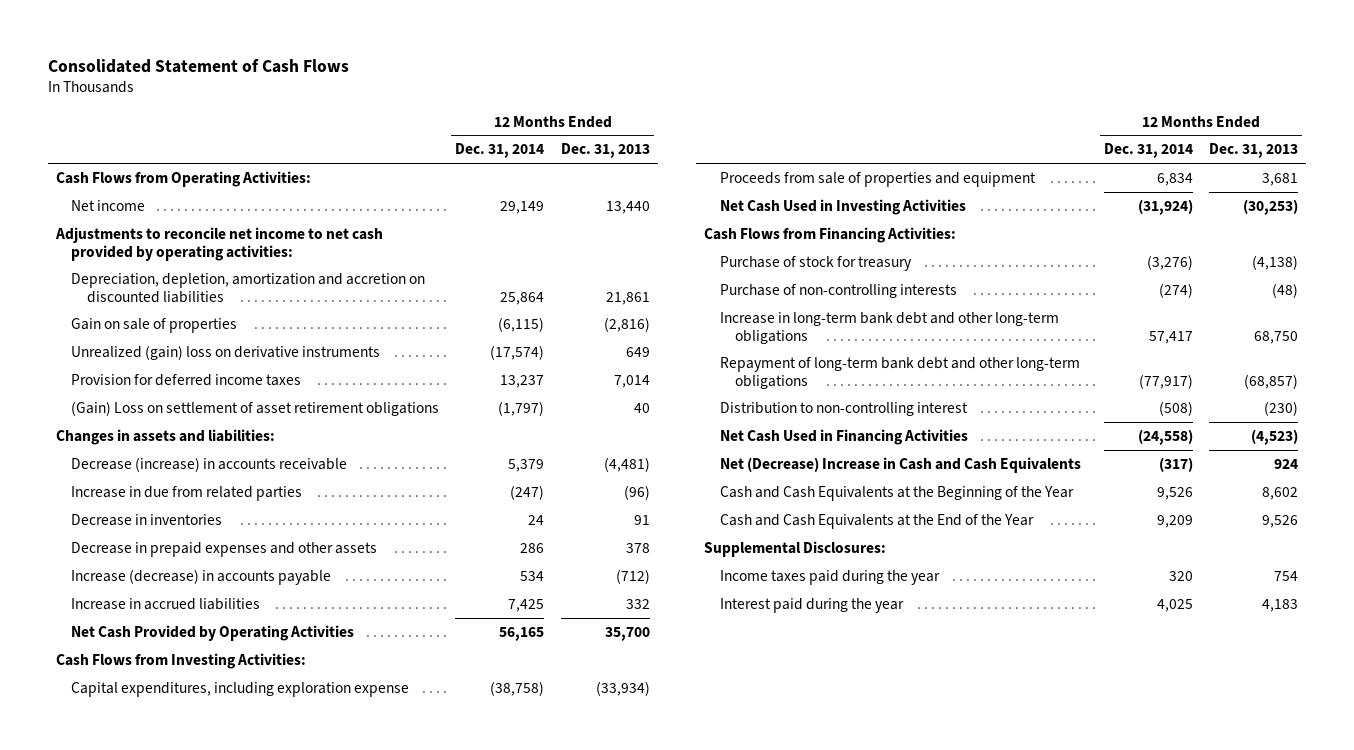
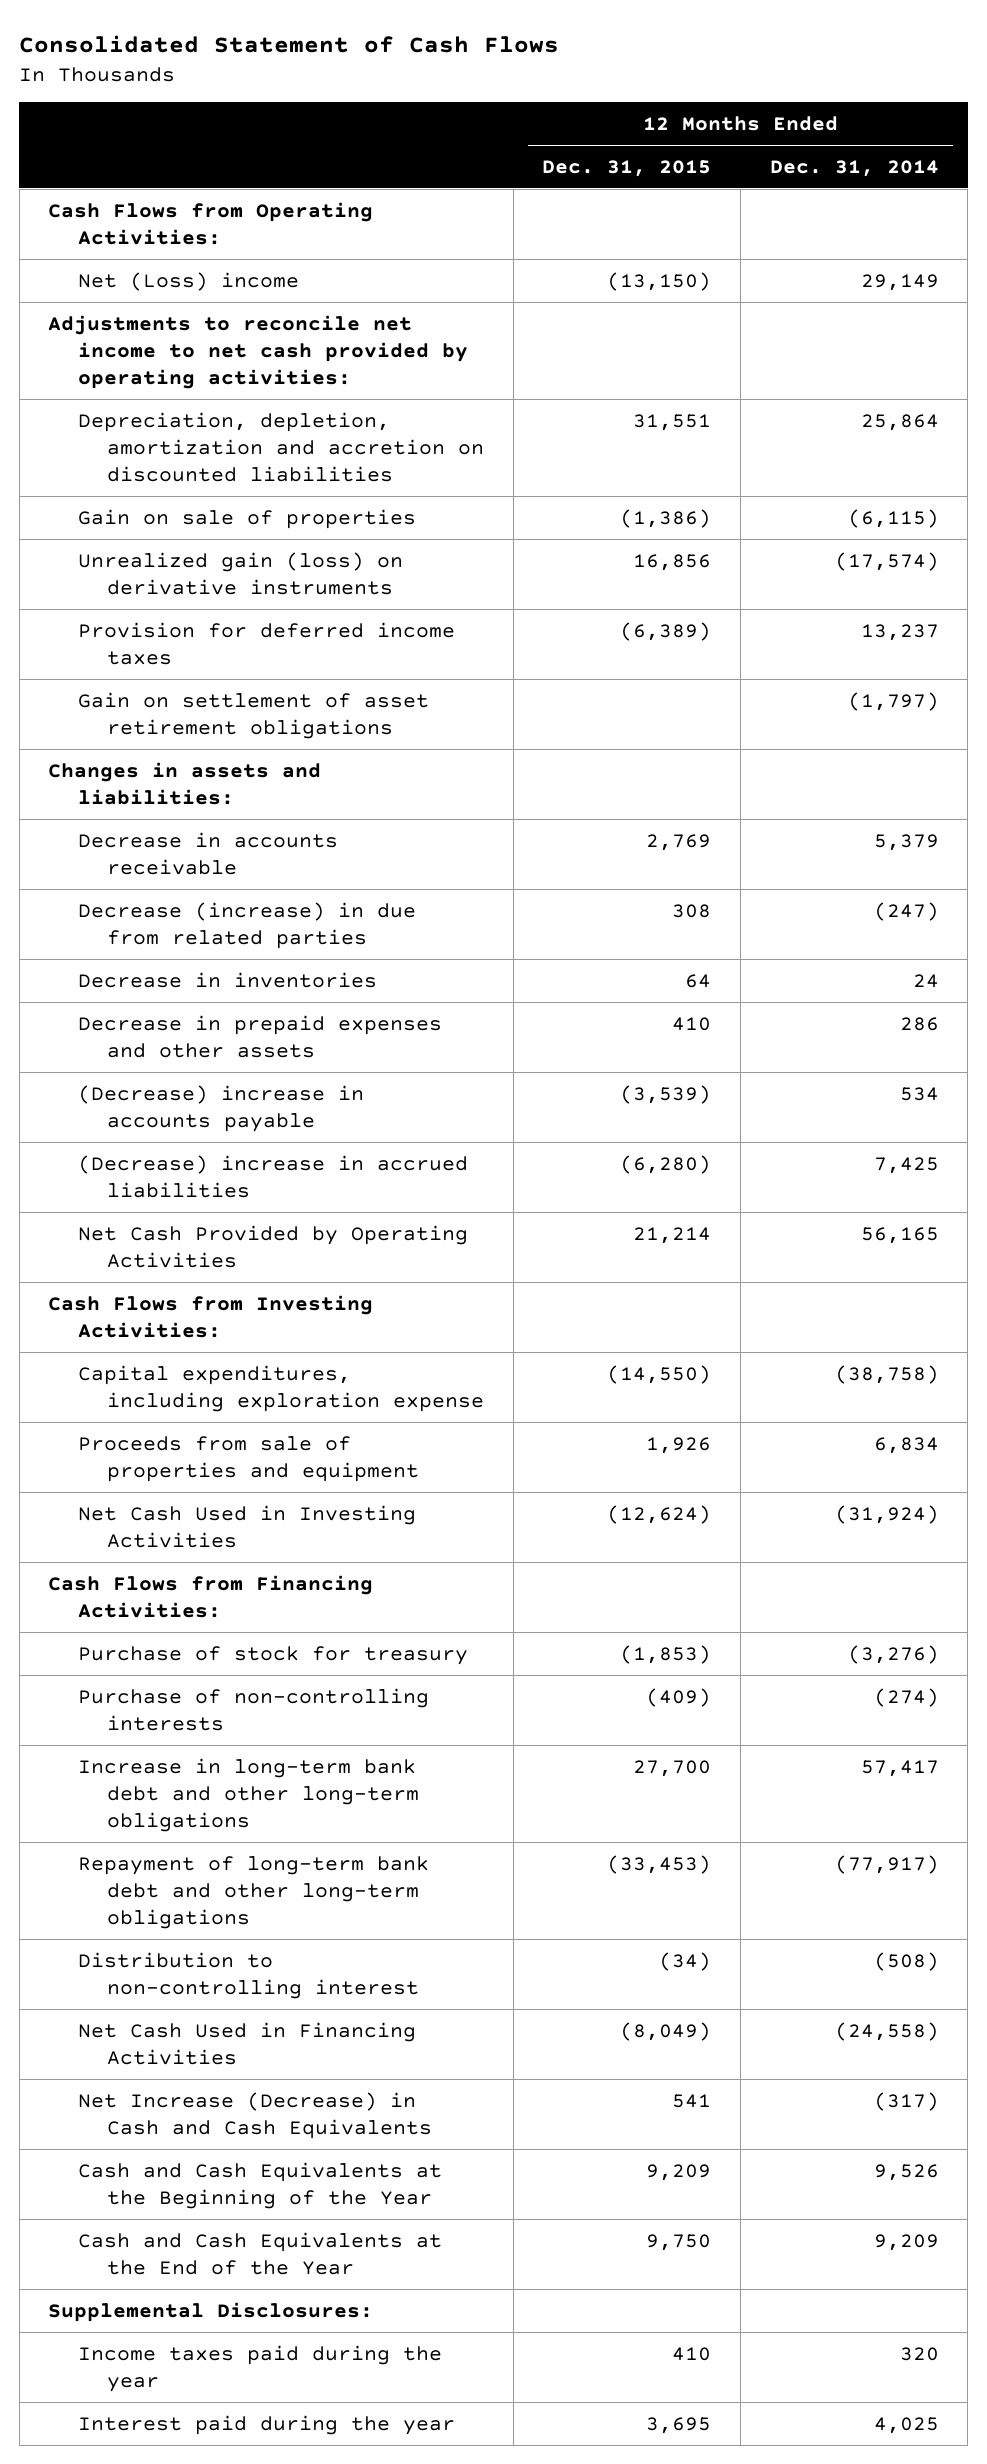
[560,143,650,159] Dec. 31, 2013 -> none
none -> [542,159,712,177] Dec. 31, 2015
[71,199,146,211] Net income -> [77,271,299,291] Net (Loss) income
[71,344,381,360] Unrealized (gain) loss on derivative instruments -> [77,551,403,595] Unrealized gain (loss) on derivative instruments
[71,400,440,416] (Gain) Loss on settlement of asset retirement obligations -> [77,691,429,739] Gain on settlement of asset retirement obligations
[71,456,348,472] Decrease (increase) in accounts receivable -> [77,831,338,875] Decrease in accounts receivable
[71,485,303,501] Increase in due from related parties -> [77,901,416,949] Decrease (increase) in due from related parties
[71,568,332,585] Increase (decrease) in accounts payable -> [77,1084,364,1132] (Decrease) increase in accounts payable
[71,597,261,610] Increase in accrued liabilities -> [77,1154,468,1198] (Decrease) increase in accrued liabilities
[719,456,1081,473] Net (Decrease) Increase in Cash and Cash Equivalents -> [77,2091,433,2139] Net Increase (Decrease) in Cash and Cash Equivalents

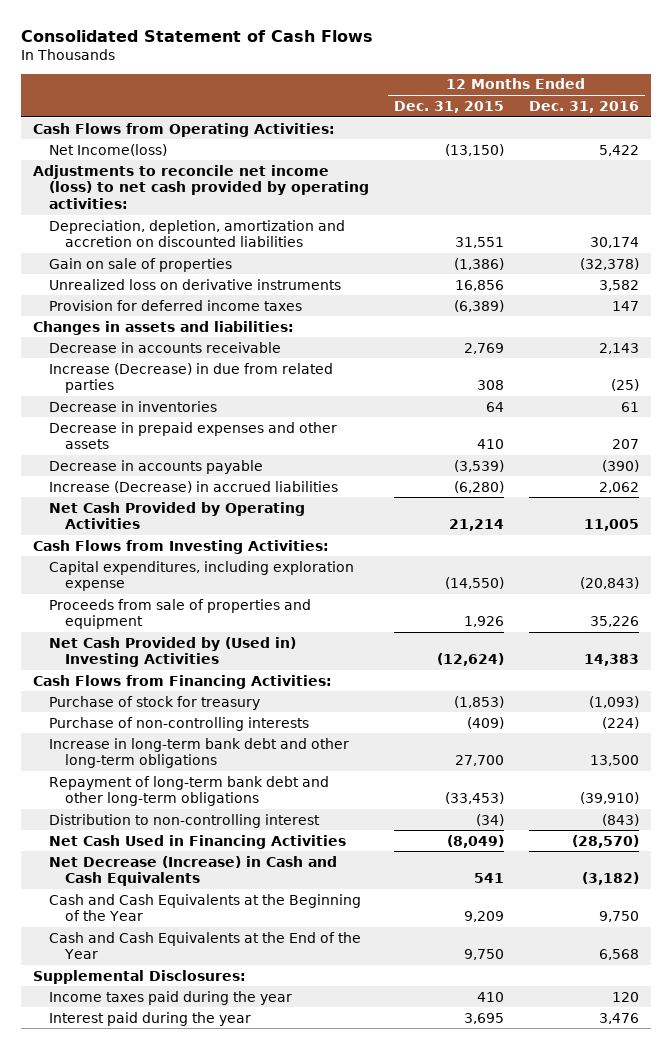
[769,159,939,177] Dec. 31, 2014 -> none
none -> [528,100,639,113] Dec. 31, 2016
[77,271,299,291] Net (Loss) income -> [49,143,168,156] Net Income(loss)
[48,314,468,389] Adjustments to reconcile net income to net cash provided by operating activities: -> [32,164,370,209] Adjustments to reconcile net income (loss) to net cash provided by operating activities:
[77,551,403,595] Unrealized gain (loss) on derivative instruments -> [49,278,342,290] Unrealized loss on derivative instruments
[77,691,429,739] Gain on settlement of asset retirement obligations -> none
[77,901,416,949] Decrease (increase) in due from related parties -> [49,362,334,394] Increase (Decrease) in due from related parties
[77,1084,364,1132] (Decrease) increase in accounts payable -> [49,459,264,474] Decrease in accounts payable
[77,1154,468,1198] (Decrease) increase in accrued liabilities -> [49,480,339,493] Increase (Decrease) in accrued liabilities
[77,1504,416,1548] Net Cash Used in Investing Activities -> [49,636,297,668] Net Cash Provided by (Used in) Investing Activities
[77,2091,433,2139] Net Increase (Decrease) in Cash and Cash Equivalents -> [49,855,338,887] Net Decrease (Increase) in Cash and Cash Equivalents

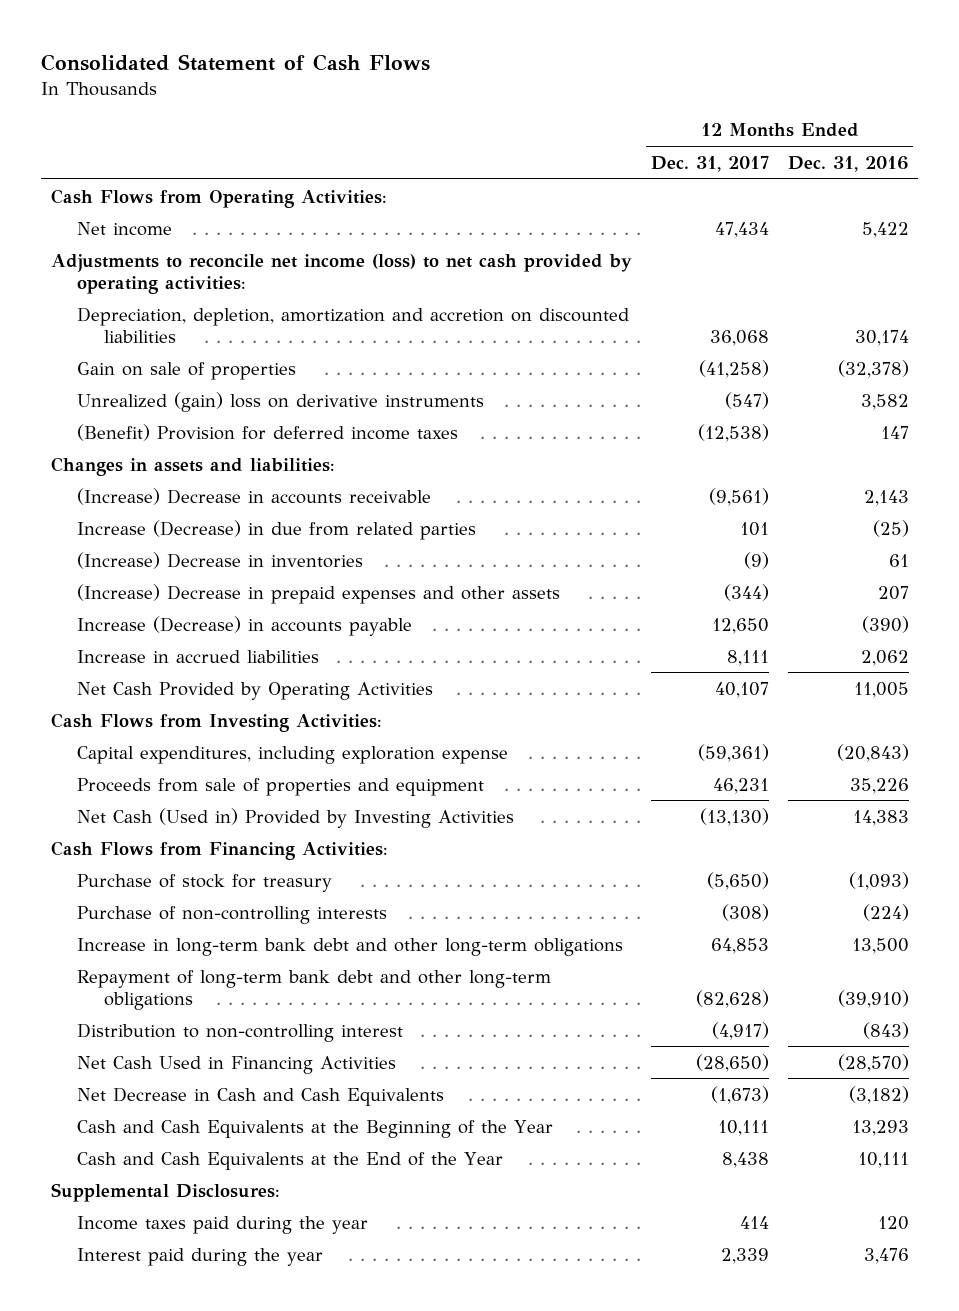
[393,100,504,113] Dec. 31, 2015 -> none
none -> [650,155,769,172] Dec. 31, 2017
[49,143,168,156] Net Income(loss) -> [77,221,173,236] Net income
[49,278,342,290] Unrealized loss on derivative instruments -> [77,391,485,412] Unrealized (gain) loss on derivative instruments
[49,299,303,311] Provision for deferred income taxes -> [77,423,459,441] (Benefit) Provision for deferred income taxes
[49,341,282,353] Decrease in accounts receivable -> [77,487,432,505] (Increase) Decrease in accounts receivable
[49,400,218,412] Decrease in inventories -> [77,551,364,569] (Increase) Decrease in inventories
[49,421,338,450] Decrease in prepaid expenses and other assets -> [77,583,561,604] (Increase) Decrease in prepaid expenses and other assets
[49,459,264,474] Decrease in accounts payable -> [77,615,413,636] Increase (Decrease) in accounts payable
[49,480,339,493] Increase (Decrease) in accrued liabilities -> [77,649,320,663] Increase in accrued liabilities
[49,636,297,668] Net Cash Provided by (Used in) Investing Activities -> [77,807,515,828] Net Cash (Used in) Provided by Investing Activities
[49,855,338,887] Net Decrease (Increase) in Cash and Cash Equivalents -> [77,1086,445,1106] Net Decrease in Cash and Cash Equivalents
[598,911,639,923] 9,750 -> [851,1119,909,1136] 13,293
[598,949,639,961] 6,568 -> [857,1151,909,1168] 10,111

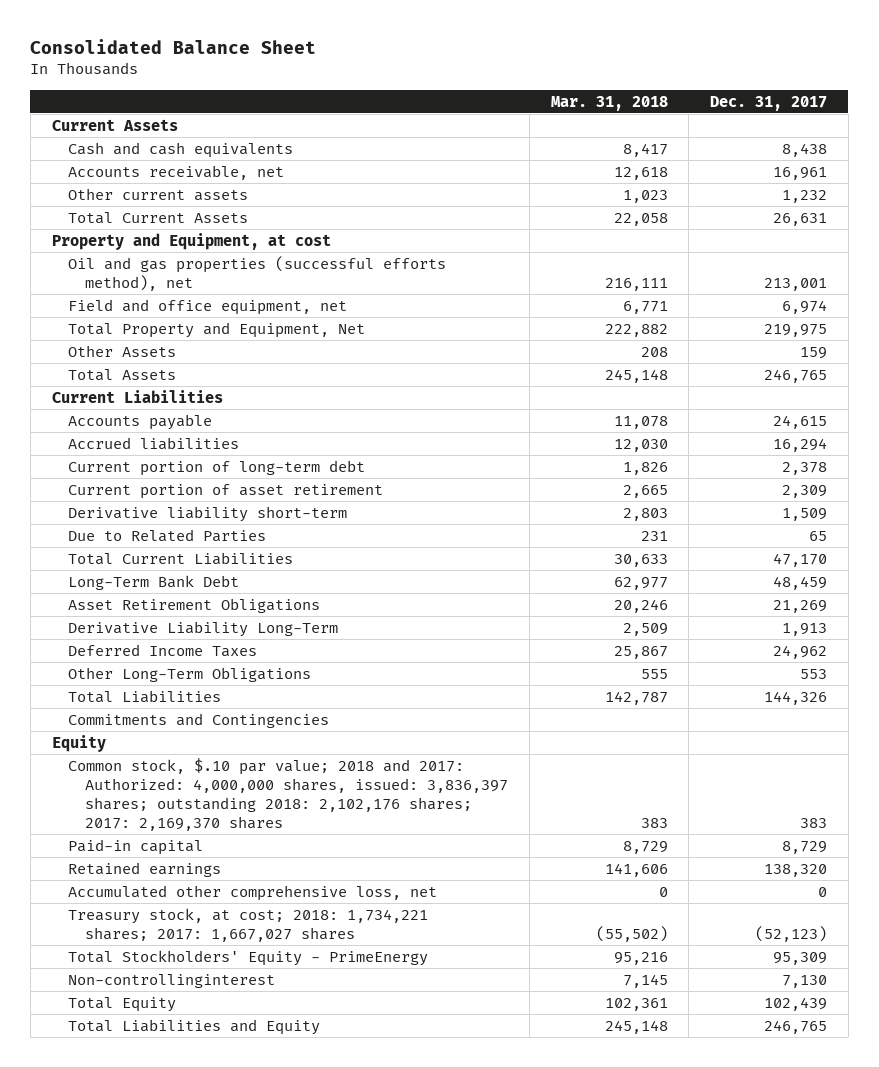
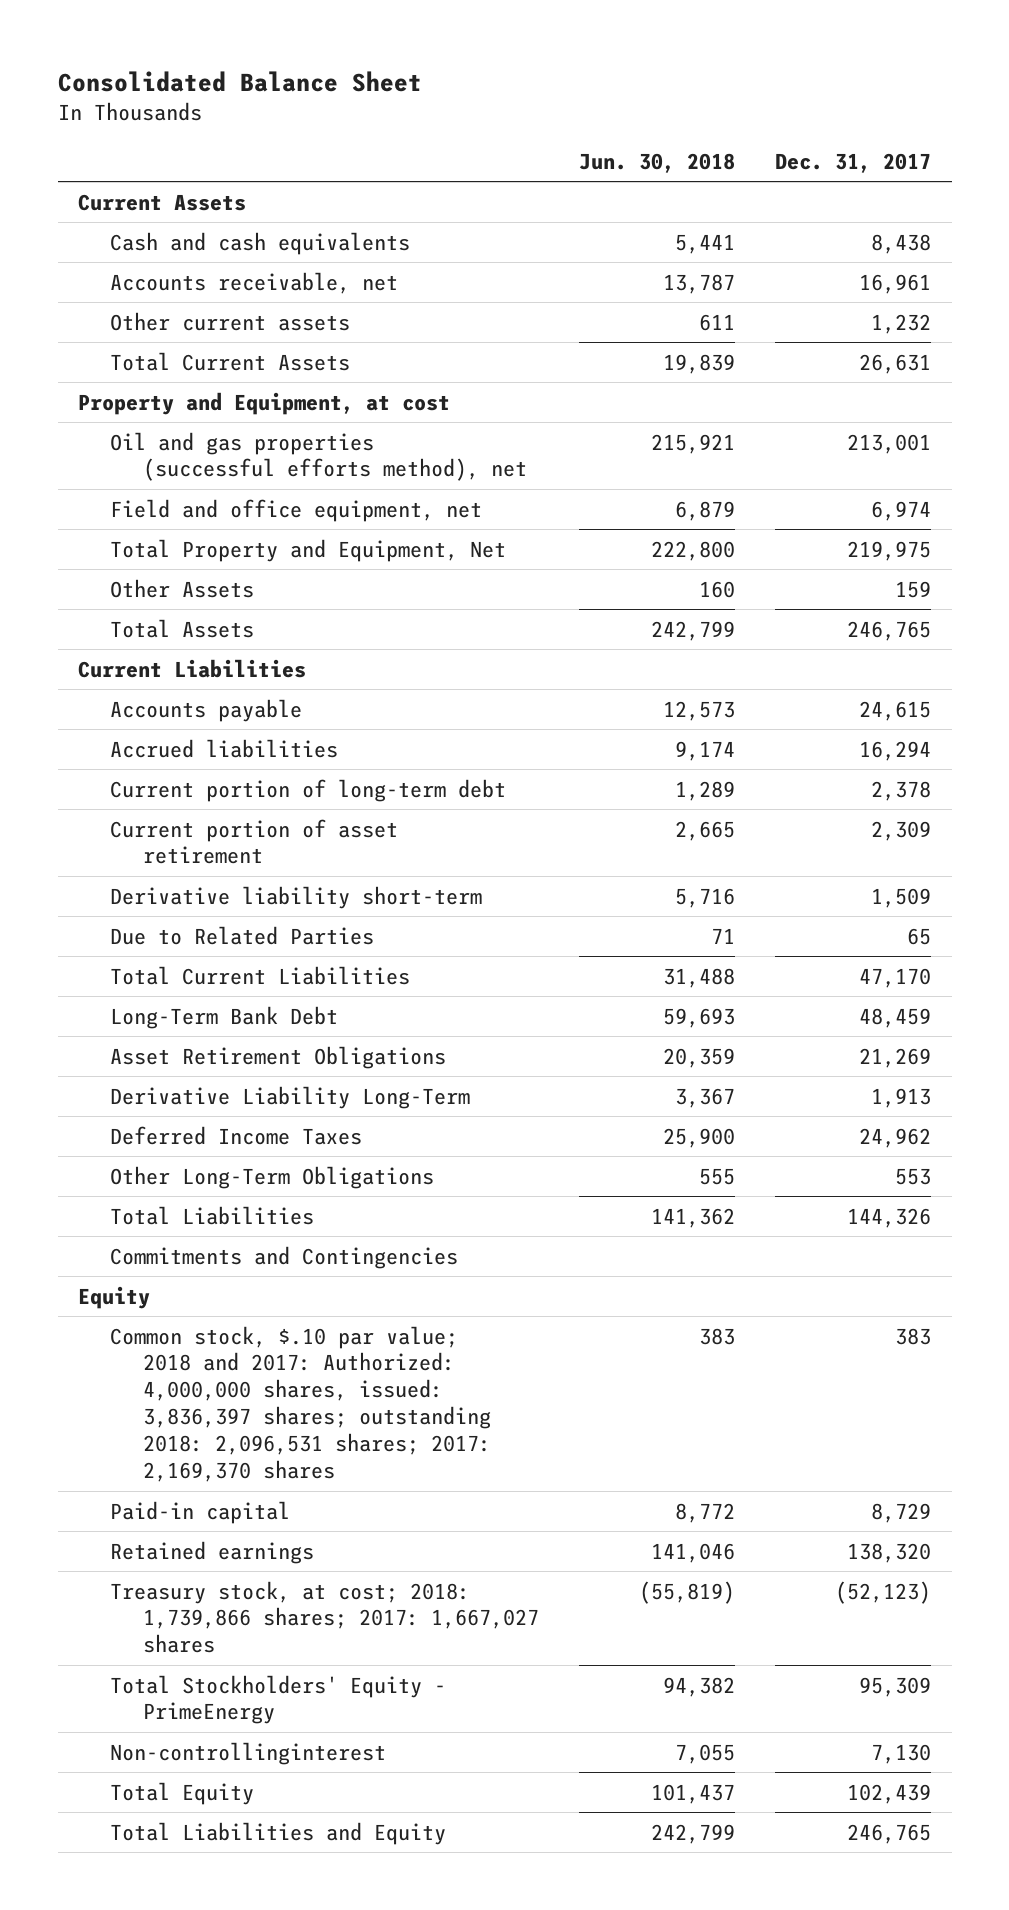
[550,95,668,111] Mar. 31, 2018 -> none
none -> [579,152,736,173] Jun. 30, 2018
[68,758,509,831] Common stock, $.10 par value; 2018 and 2017: Authorized: 4,000,000 shares, issued: 3,836,397 shares; outstanding 2018: 2,102,176 shares; 2017: 2,169,370 shares -> [110,1325,491,1483] Common stock, $.10 par value; 2018 and 2017: Authorized: 4,000,000 shares, issued: 3,836,397 shares; outstanding 2018: 2,096,531 shares; 2017: 2,169,370 shares
[68,885,438,902] Accumulated other comprehensive loss, net -> none
[68,908,429,942] Treasury stock, at cost; 2018: 1,734,221 shares; 2017: 1,667,027 shares -> [110,1580,539,1654] Treasury stock, at cost; 2018: 1,739,866 shares; 2017: 1,667,027 shares

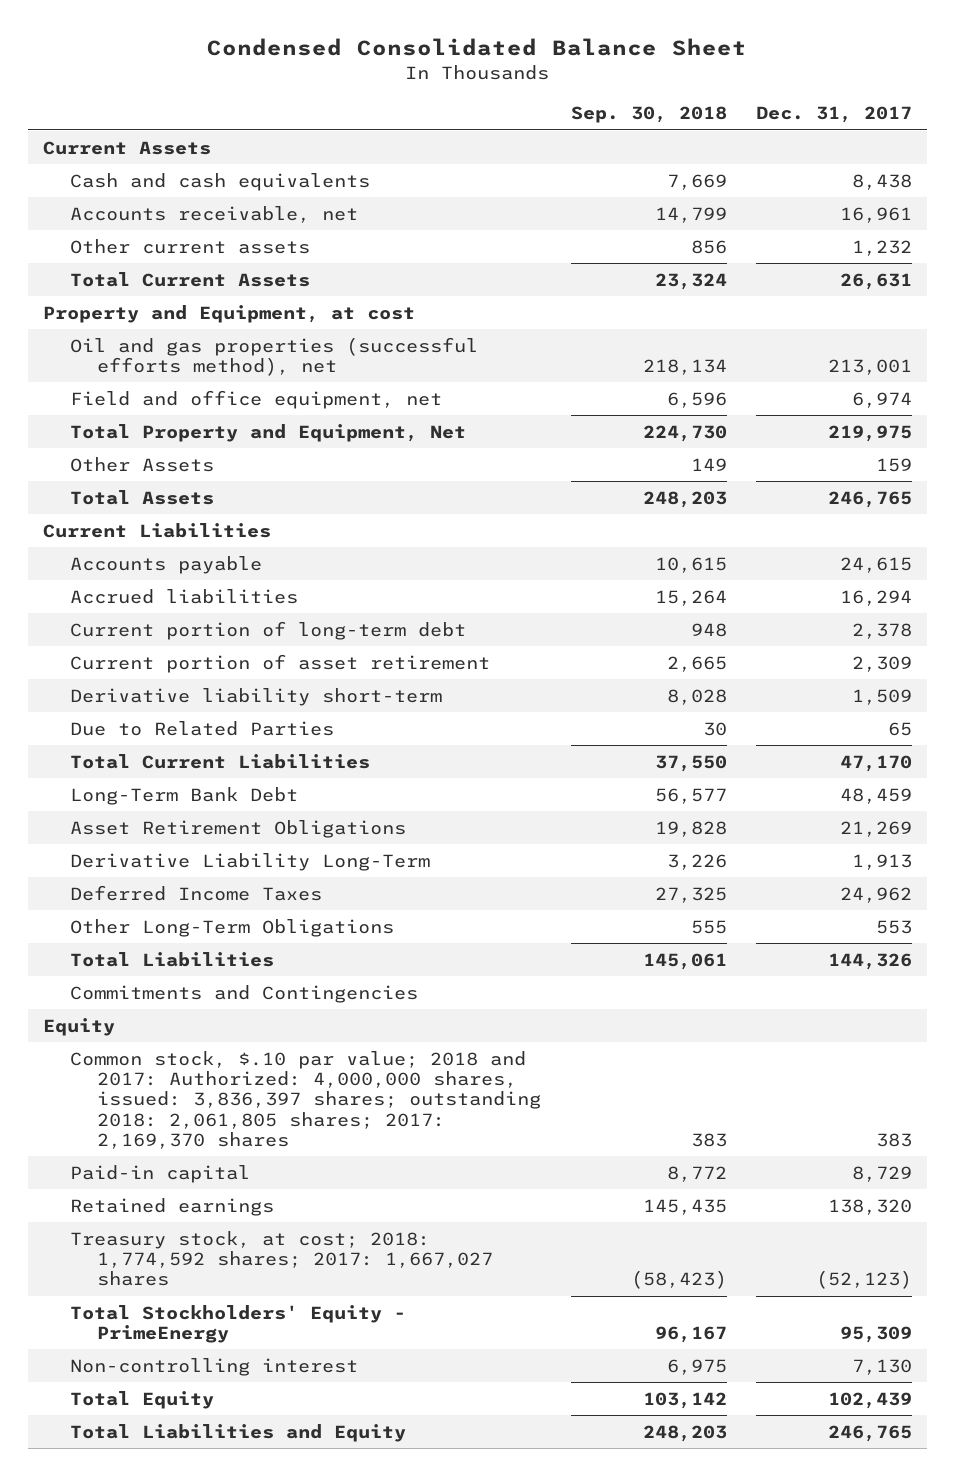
[57,70,422,92] Consolidated Balance Sheet -> [207,38,748,57] Condensed Consolidated Balance Sheet
[579,152,736,173] Jun. 30, 2018 -> none
none -> [570,106,727,124] Sep. 30, 2018
[110,1325,491,1483] Common stock, $.10 par value; 2018 and 2017: Authorized: 4,000,000 shares, issued: 3,836,397 shares; outstanding 2018: 2,096,531 shares; 2017: 2,169,370 shares -> [69,1050,542,1149] Common stock, $.10 par value; 2018 and 2017: Authorized: 4,000,000 shares, issued: 3,836,397 shares; outstanding 2018: 2,061,805 shares; 2017: 2,169,370 shares
[110,1580,539,1654] Treasury stock, at cost; 2018: 1,739,866 shares; 2017: 1,667,027 shares -> [69,1230,494,1287] Treasury stock, at cost; 2018: 1,774,592 shares; 2017: 1,667,027 shares
[110,1741,387,1765] Non-controllinginterest -> [69,1357,358,1376] Non-controlling interest

